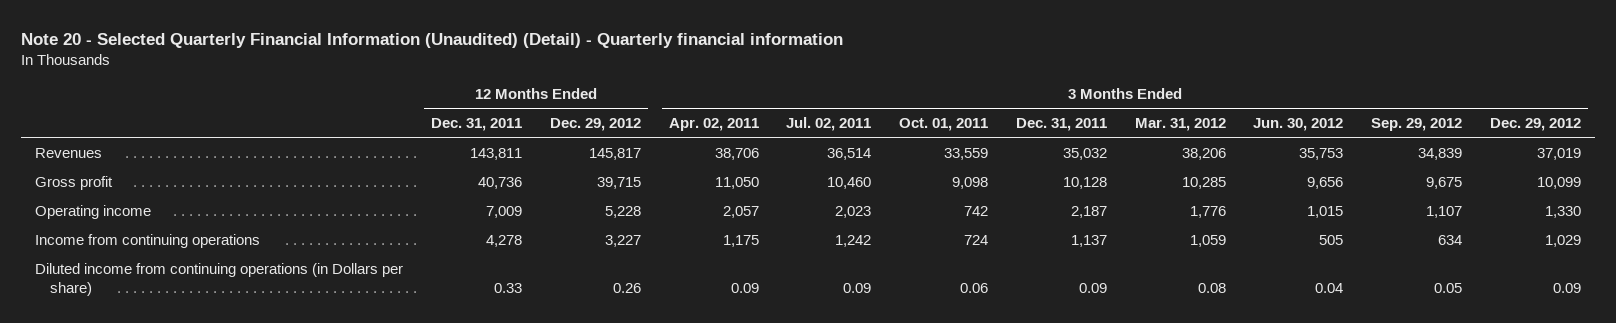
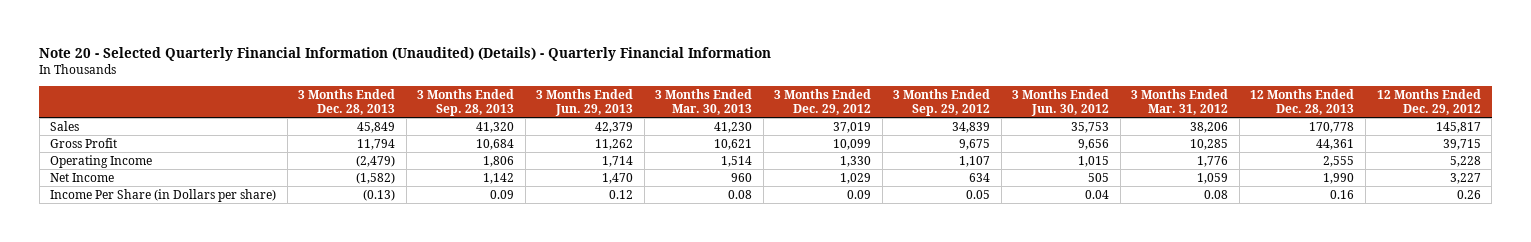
[21,32,844,48] Note 20 - Selected Quarterly Financial Information (Unaudited) (Detail) - Quarterly financial information -> [39,46,772,61] Note 20 - Selected Quarterly Financial Information (Unaudited) (Details) - Quarterly Financial Information
[431,118,523,132] Dec. 31, 2011 -> none
[668,118,759,132] Apr. 02, 2011 -> none
[786,117,872,132] Jul. 02, 2011 -> none
[899,118,989,132] Oct. 01, 2011 -> none
[1015,118,1107,132] Dec. 31, 2011 -> none
none -> [298,88,396,115] 3 Months Ended Dec. 28, 2013
none -> [417,88,515,116] 3 Months Ended Sep. 28, 2013
none -> [536,88,634,116] 3 Months Ended Jun. 29, 2013
none -> [655,88,753,115] 3 Months Ended Mar. 30, 2013
none -> [1250,88,1355,115] 12 Months Ended Dec. 28, 2013
[35,147,103,158] Revenues -> [50,120,80,131] Sales
[35,175,114,190] Gross profit -> [50,137,118,148] Gross Profit
[35,204,152,219] Operating income -> [50,154,153,168] Operating Income
[35,233,261,248] Income from continuing operations -> [50,172,115,182] Net Income
[35,262,404,296] Diluted income from continuing operations (in Dollars per share) -> [50,188,277,202] Income Per Share (in Dollars per share)

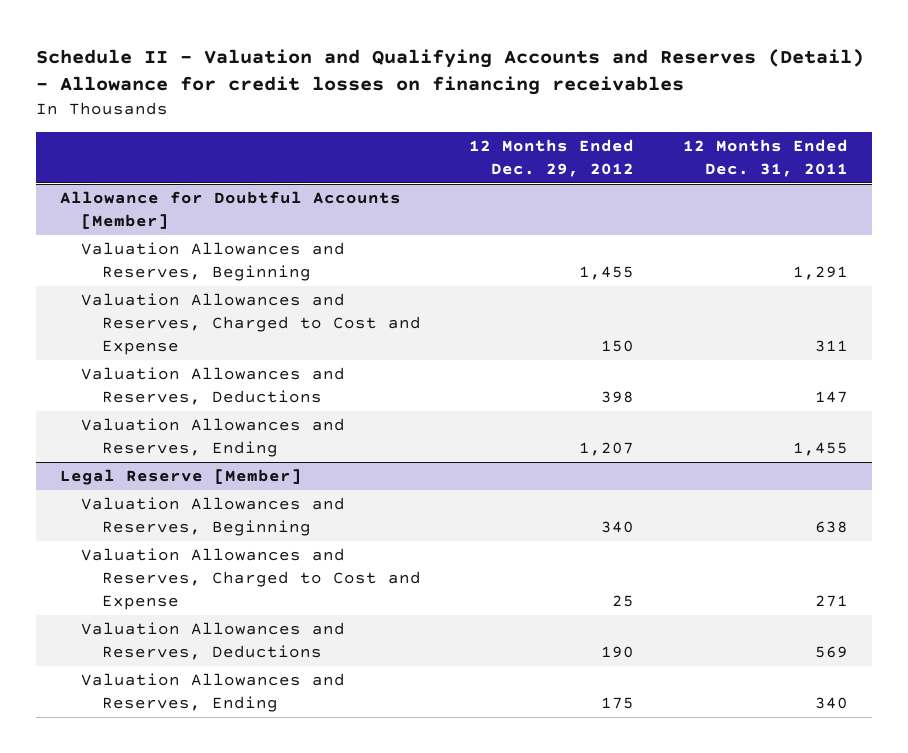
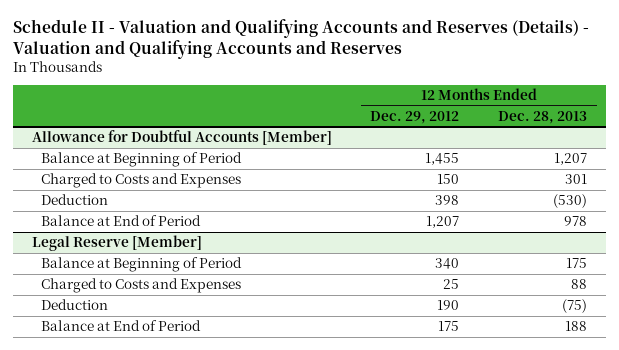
[35,48,864,96] Schedule II - Valuation and Qualifying Accounts and Reserves (Detail) - Allowance for credit losses on financing receivables -> [12,19,589,59] Schedule II - Valuation and Qualifying Accounts and Reserves (Details) - Valuation and Qualifying Accounts and Reserves
[683,138,849,177] 12 Months Ended Dec. 31, 2011 -> none
none -> [497,110,587,124] Dec. 28, 2013
[80,242,345,282] Valuation Allowances and Reserves, Beginning -> [41,152,243,168] Balance at Beginning of Period
[80,293,421,355] Valuation Allowances and Reserves, Charged to Cost and Expense -> [41,173,242,189] Charged to Costs and Expenses
[80,367,345,406] Valuation Allowances and Reserves, Deductions -> [41,194,109,206] Deduction
[80,418,345,458] Valuation Allowances and Reserves, Ending -> [41,215,202,227] Balance at End of Period
[80,497,345,537] Valuation Allowances and Reserves, Beginning -> [41,257,243,273] Balance at Beginning of Period
[80,548,421,610] Valuation Allowances and Reserves, Charged to Cost and Expense -> [41,278,242,294] Charged to Costs and Expenses
[80,622,345,661] Valuation Allowances and Reserves, Deductions -> [41,299,109,311] Deduction
[80,673,345,713] Valuation Allowances and Reserves, Ending -> [41,320,202,332] Balance at End of Period

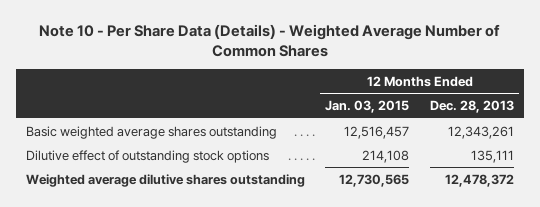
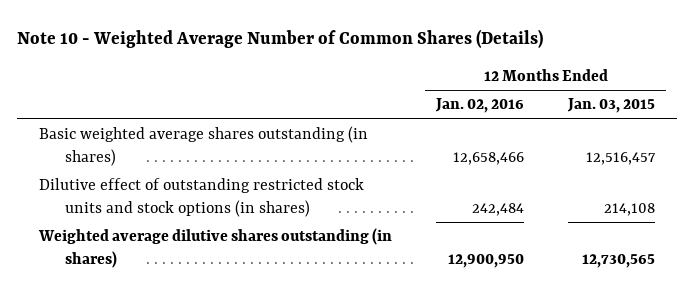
[38,24,500,58] Note 10 - Per Share Data (Details) - Weighted Average Number of Common Shares -> [16,29,543,49] Note 10 - Weighted Average Number of Common Shares (Details)
[429,100,514,114] Dec. 28, 2013 -> none
none -> [435,98,525,114] Jan. 02, 2016
[26,125,278,139] Basic weighted average shares outstanding -> [39,126,369,166] Basic weighted average shares outstanding (in shares)
[26,149,270,163] Dilutive effect of outstanding stock options -> [39,178,365,217] Dilutive effect of outstanding restricted stock units and stock options (in shares)
[26,173,306,187] Weighted average dilutive shares outstanding -> [38,228,393,268] Weighted average dilutive shares outstanding (in shares)

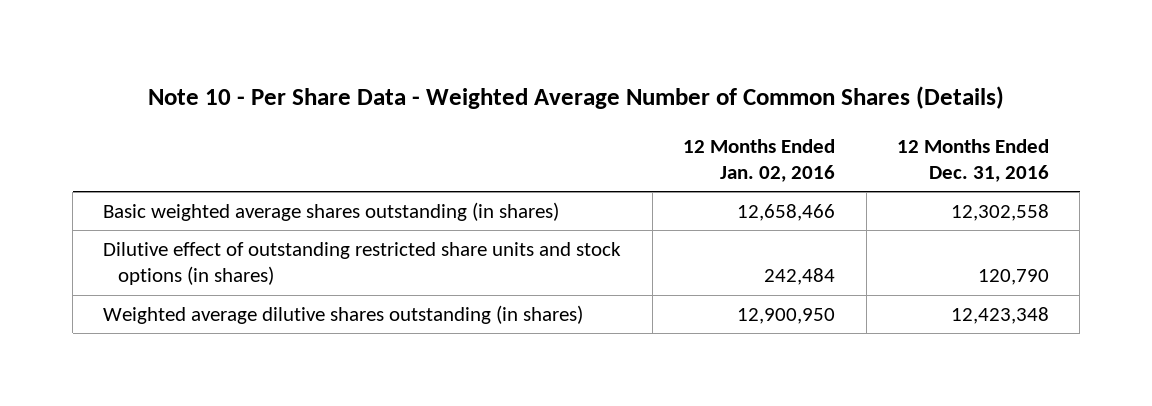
[16,29,543,49] Note 10 - Weighted Average Number of Common Shares (Details) -> [148,86,1005,110] Note 10 - Per Share Data - Weighted Average Number of Common Shares (Details)
[567,98,656,114] Jan. 03, 2015 -> none
none -> [897,138,1050,182] 12 Months Ended Dec. 31, 2016
[39,178,365,217] Dilutive effect of outstanding restricted stock units and stock options (in shares) -> [103,242,622,286] Dilutive effect of outstanding restricted share units and stock options (in shares)

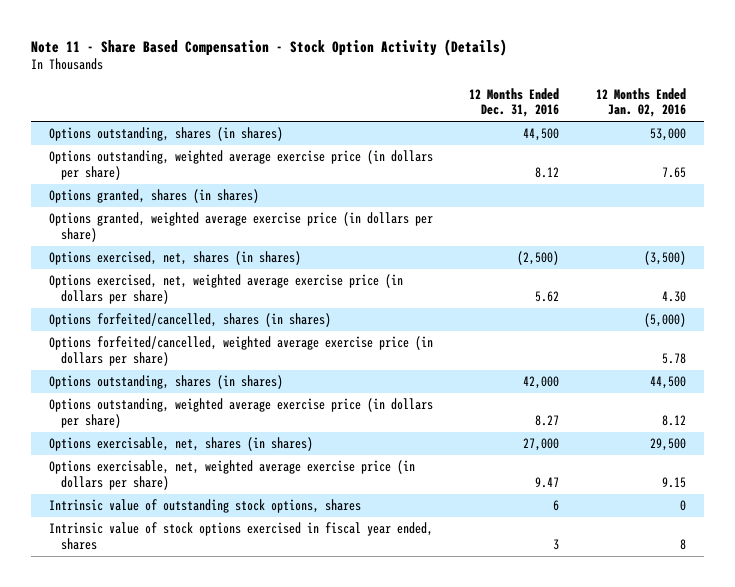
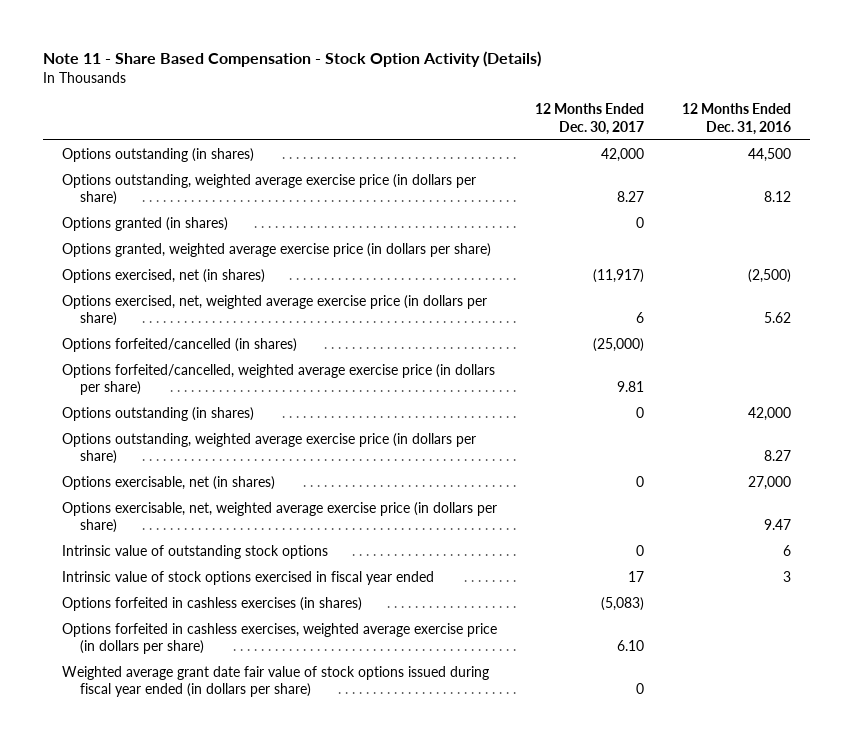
[595,87,686,118] 12 Months Ended Jan. 02, 2016 -> none
none -> [534,103,644,135] 12 Months Ended Dec. 30, 2017
[49,127,284,142] Options outstanding, shares (in shares) -> [61,147,254,162] Options outstanding (in shares)
[49,189,260,204] Options granted, shares (in shares) -> [61,216,228,231] Options granted (in shares)
[49,251,302,266] Options exercised, net, shares (in shares) -> [61,268,265,283] Options exercised, net (in shares)
[49,313,332,328] Options forfeited/cancelled, shares (in shares) -> [61,337,297,352] Options forfeited/cancelled (in shares)
[49,375,284,390] Options outstanding, shares (in shares) -> [61,406,254,421] Options outstanding (in shares)
[49,437,314,452] Options exercisable, net, shares (in shares) -> [61,475,275,490] Options exercisable, net (in shares)
[49,499,362,514] Intrinsic value of outstanding stock options, shares -> [61,544,328,559] Intrinsic value of outstanding stock options
[49,522,434,550] Intrinsic value of stock options exercised in fiscal year ended, shares -> [61,570,434,585] Intrinsic value of stock options exercised in fiscal year ended
none -> [61,596,362,611] Options forfeited in cashless exercises (in shares)
none -> [61,622,497,655] Options forfeited in cashless exercises, weighted average exercise price (in dollars per share)
none -> [61,665,489,698] Weighted average grant date fair value of stock options issued during fiscal year ended (in dollars per share)

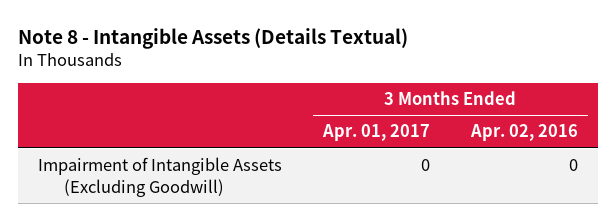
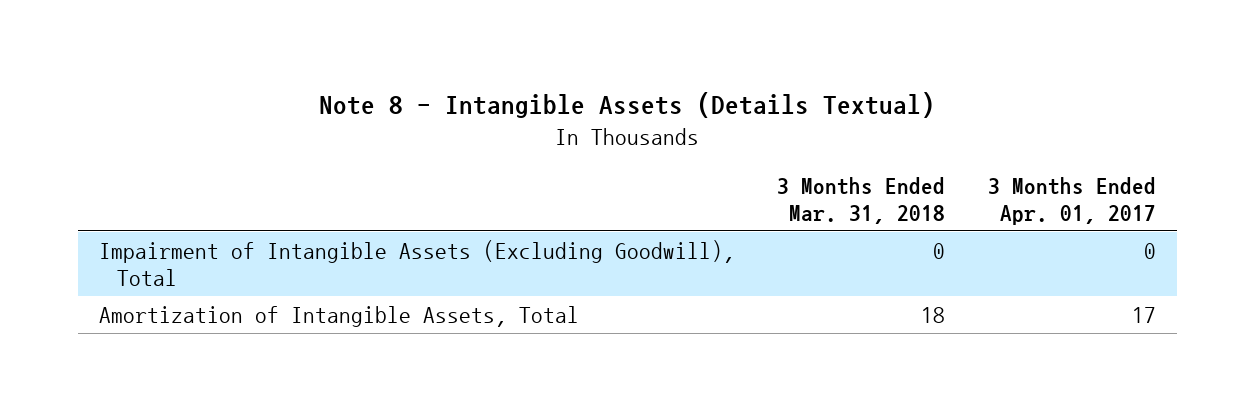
[469,124,578,142] Apr. 02, 2016 -> none
none -> [777,176,946,224] 3 Months Ended Mar. 31, 2018
[38,157,283,197] Impairment of Intangible Assets (Excluding Goodwill) -> [98,239,735,286] Impairment of Intangible Assets (Excluding Goodwill), Total
none -> [98,305,579,327] Amortization of Intangible Assets, Total

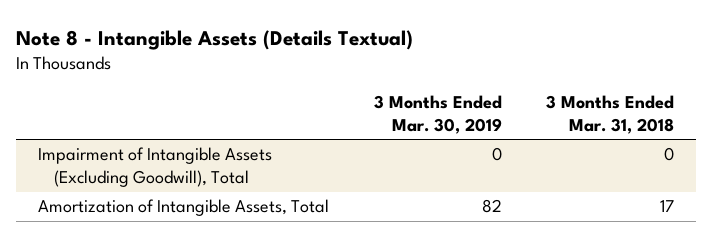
[987,176,1156,225] 3 Months Ended Apr. 01, 2017 -> none
none -> [373,94,502,134] 3 Months Ended Mar. 30, 2019
[921,306,946,323] 18 -> [659,200,674,213] 17

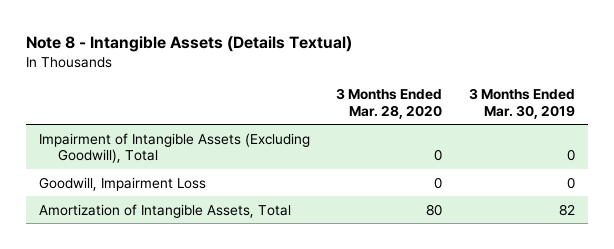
[545,94,674,134] 3 Months Ended Mar. 31, 2018 -> none
none -> [336,88,443,119] 3 Months Ended Mar. 28, 2020
none -> [38,176,206,191] Goodwill, Impairment Loss

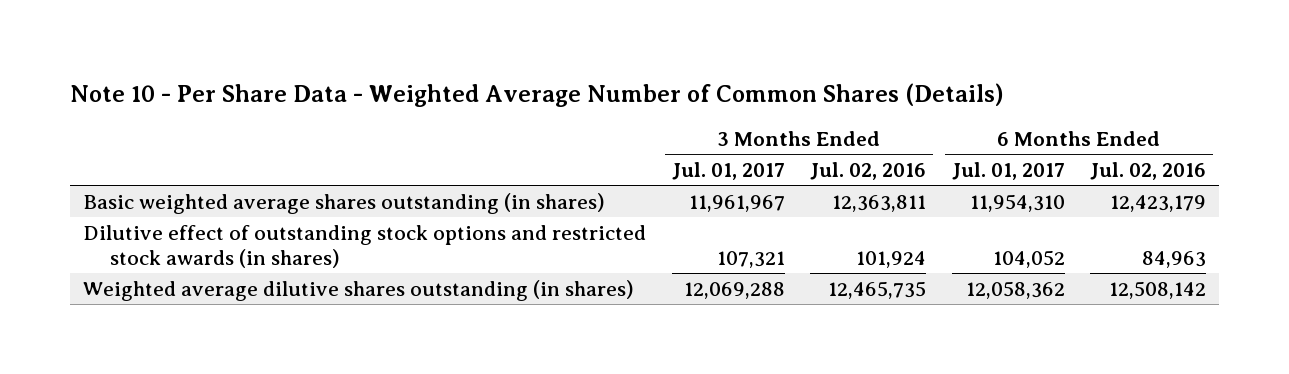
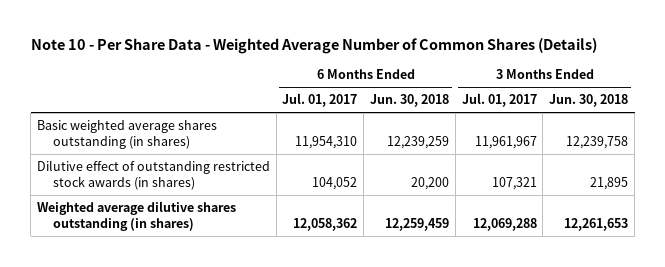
[810,162,927,181] Jul. 02, 2016 -> none
[1090,162,1207,181] Jul. 02, 2016 -> none
none -> [370,94,450,108] Jun. 30, 2018
none -> [549,94,629,108] Jun. 30, 2018
[82,224,646,268] Dilutive effect of outstanding stock options and restricted stock awards (in shares) -> [36,160,270,190] Dilutive effect of outstanding restricted stock awards (in shares)

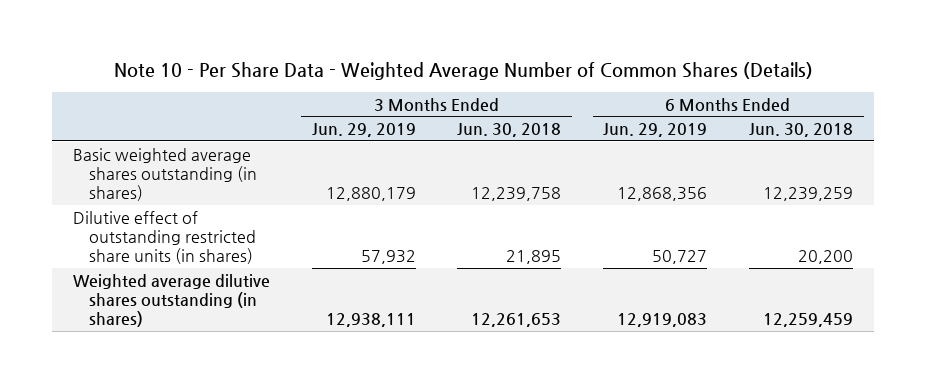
[282,93,358,108] Jul. 01, 2017 -> none
[461,93,537,108] Jul. 01, 2017 -> none
none -> [311,123,416,138] Jun. 29, 2019
none -> [603,123,708,138] Jun. 29, 2019
[36,160,270,190] Dilutive effect of outstanding restricted stock awards (in shares) -> [72,210,256,265] Dilutive effect of outstanding restricted share units (in shares)

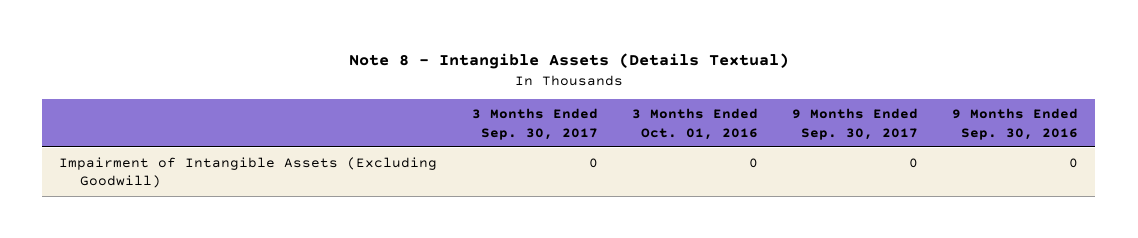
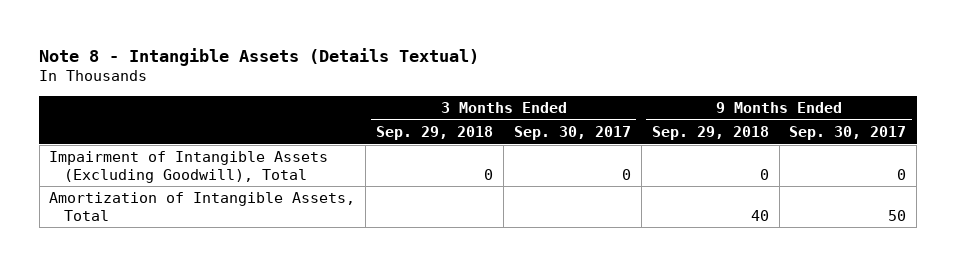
[631,108,758,140] 3 Months Ended Oct. 01, 2016 -> none
[952,108,1079,140] 9 Months Ended Sep. 30, 2016 -> none
none -> [376,126,494,141] Sep. 29, 2018
none -> [651,126,769,141] Sep. 29, 2018
[59,156,438,189] Impairment of Intangible Assets (Excluding Goodwill) -> [49,151,329,183] Impairment of Intangible Assets (Excluding Goodwill), Total
none -> [49,192,356,221] Amortization of Intangible Assets, Total

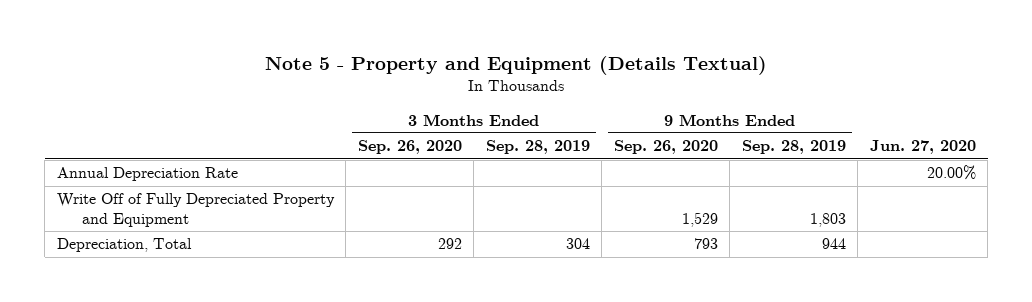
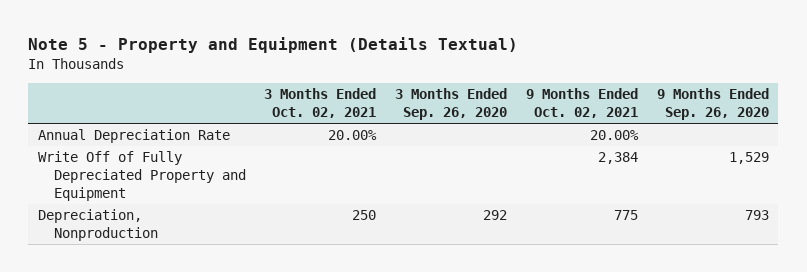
[485,140,590,155] Sep. 28, 2019 -> none
[741,140,846,155] Sep. 28, 2019 -> none
[869,140,976,155] Jun. 27, 2020 -> none
none -> [264,88,377,118] 3 Months Ended Oct. 02, 2021
none -> [526,88,639,118] 9 Months Ended Oct. 02, 2021
[56,238,192,253] Depreciation, Total -> [37,209,158,242] Depreciation, Nonproduction

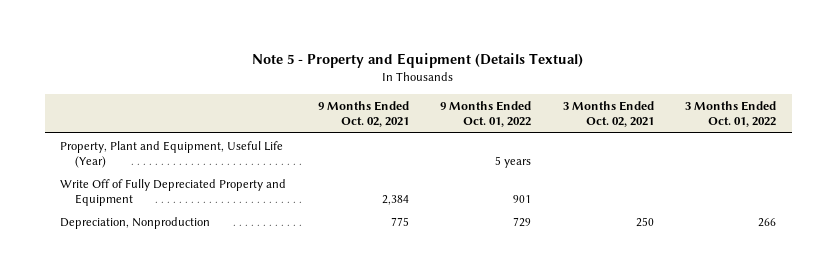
[395,88,508,120] 3 Months Ended Sep. 26, 2020 -> none
[656,88,769,120] 9 Months Ended Sep. 26, 2020 -> none
none -> [440,100,532,128] 9 Months Ended Oct. 01, 2022
none -> [684,100,776,128] 3 Months Ended Oct. 01, 2022
[37,129,230,144] Annual Depreciation Rate -> none
none -> [60,140,284,168] Property, Plant and Equipment, Useful Life (Year)

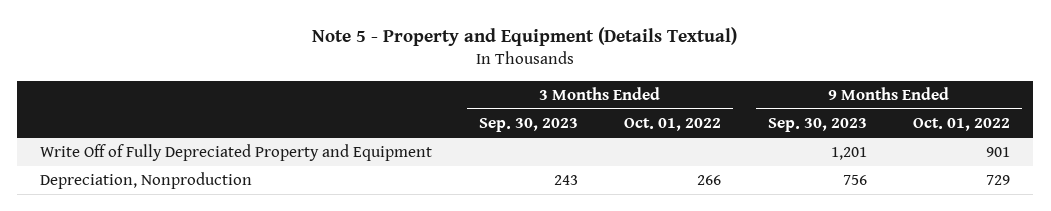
[317,100,409,128] 9 Months Ended Oct. 02, 2021 -> none
[562,100,654,128] 3 Months Ended Oct. 02, 2021 -> none
none -> [478,118,578,133] Sep. 30, 2023
none -> [767,118,867,133] Sep. 30, 2023
[60,140,284,168] Property, Plant and Equipment, Useful Life (Year) -> none

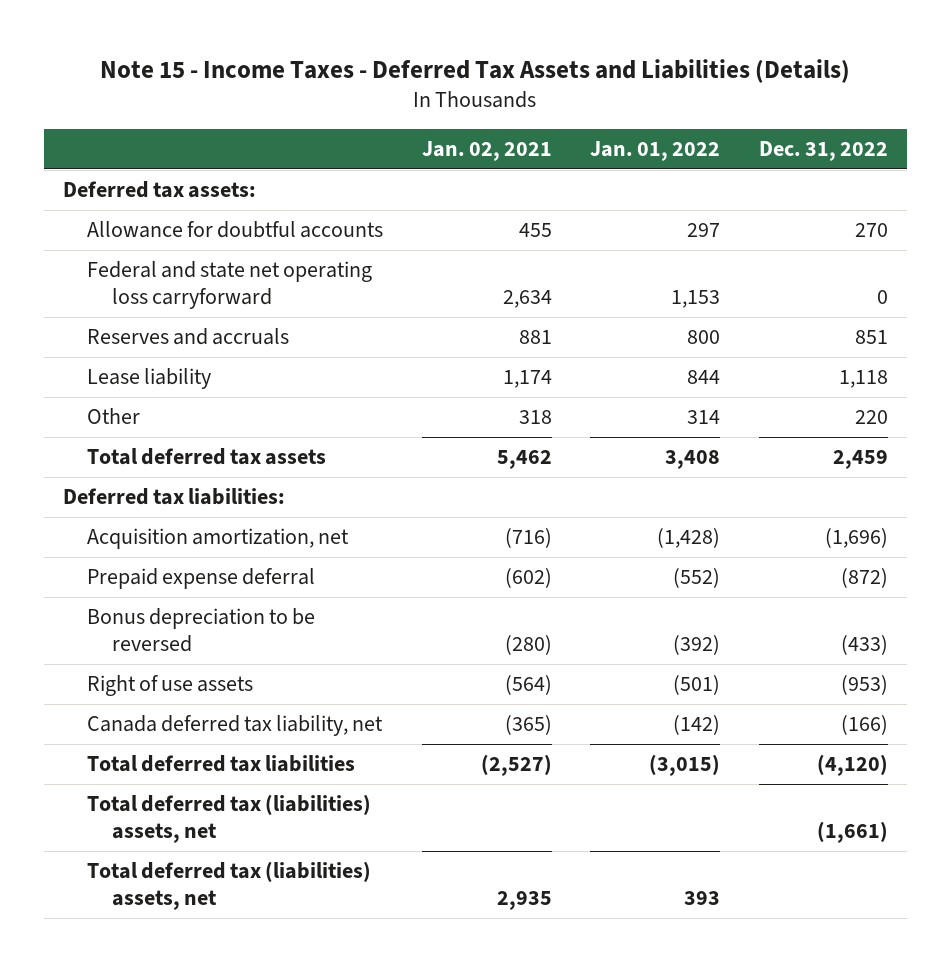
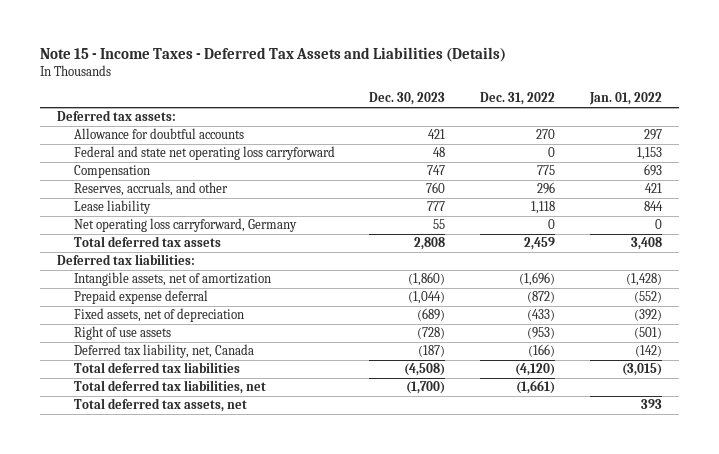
[421,141,552,162] Jan. 02, 2021 -> none
none -> [369,92,446,106] Dec. 30, 2023
none -> [73,165,150,179] Compensation
[87,328,290,346] Reserves and accruals -> [73,182,228,197] Reserves, accruals, and other
[687,330,721,345] 800 -> [644,183,662,194] 421
[854,330,888,345] 851 -> [536,182,555,195] 296
[87,408,141,425] Other -> none
none -> [73,218,297,233] Net operating loss carryforward, Germany
[87,528,350,550] Acquisition amortization, net -> [73,272,271,287] Intangible assets, net of amortization
[87,608,316,653] Bonus depreciation to be reversed -> [73,308,244,323] Fixed assets, net of depreciation
[87,715,384,737] Canada deferred tax liability, net -> [73,344,254,359] Deferred tax liability, net, Canada
[87,794,372,844] Total deferred tax (liabilities) assets, net -> [73,380,266,395] Total deferred tax liabilities, net
[87,861,372,911] Total deferred tax (liabilities) assets, net -> [73,398,247,413] Total deferred tax assets, net

